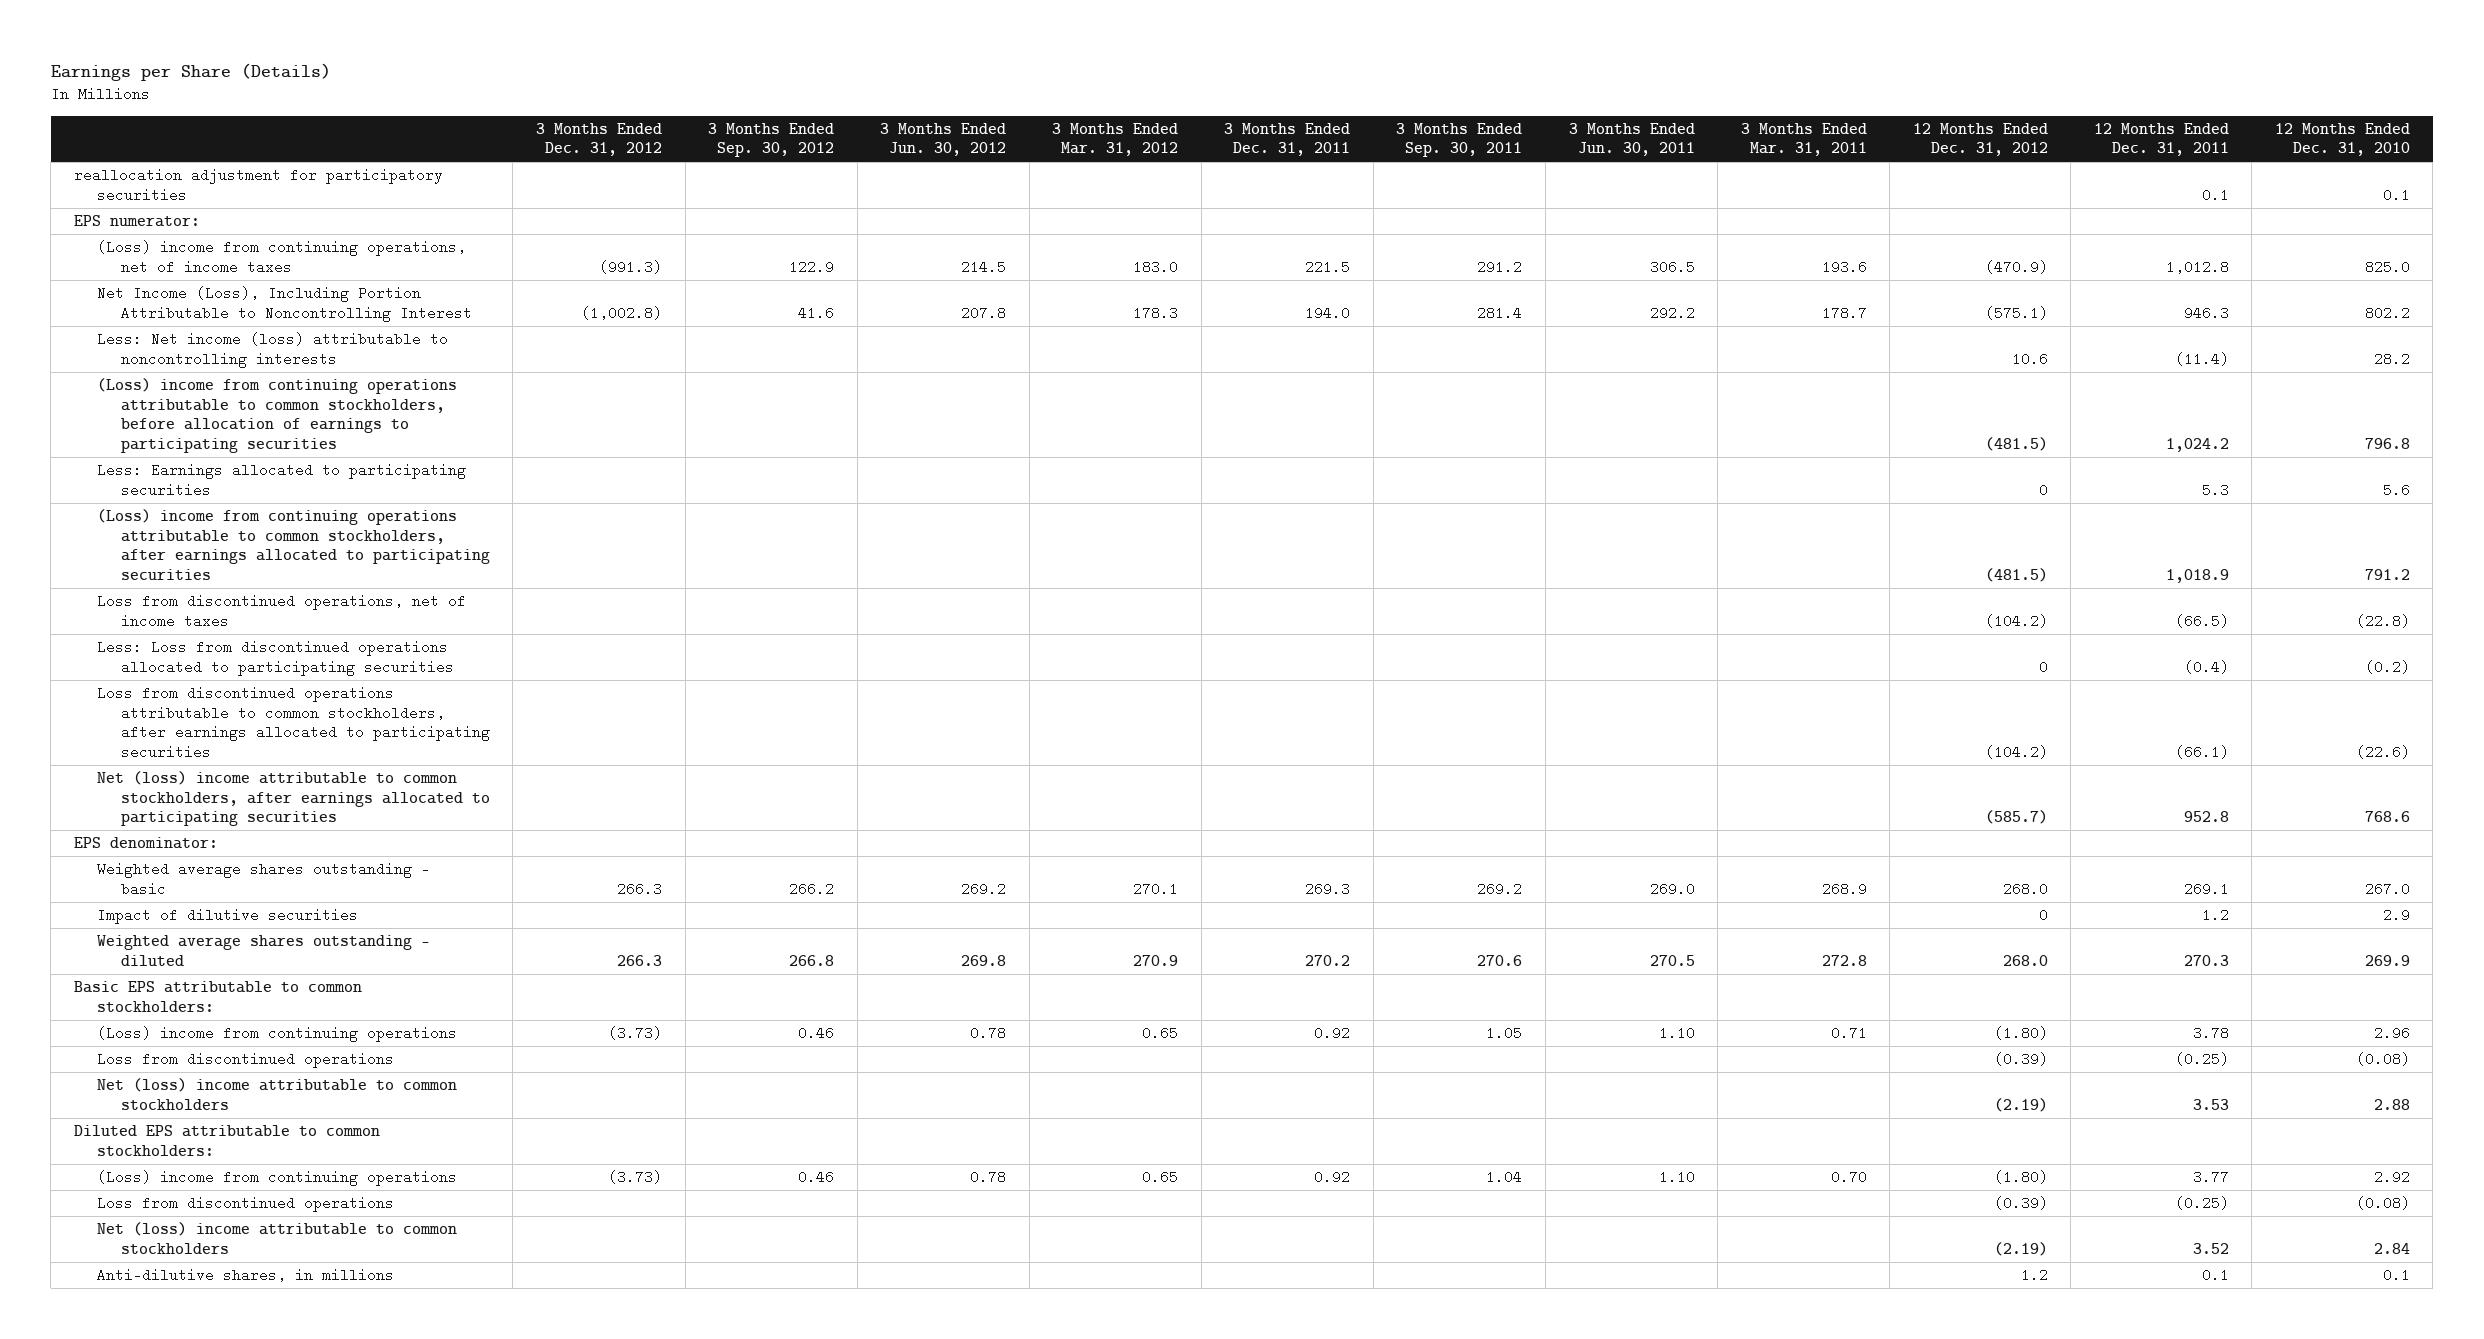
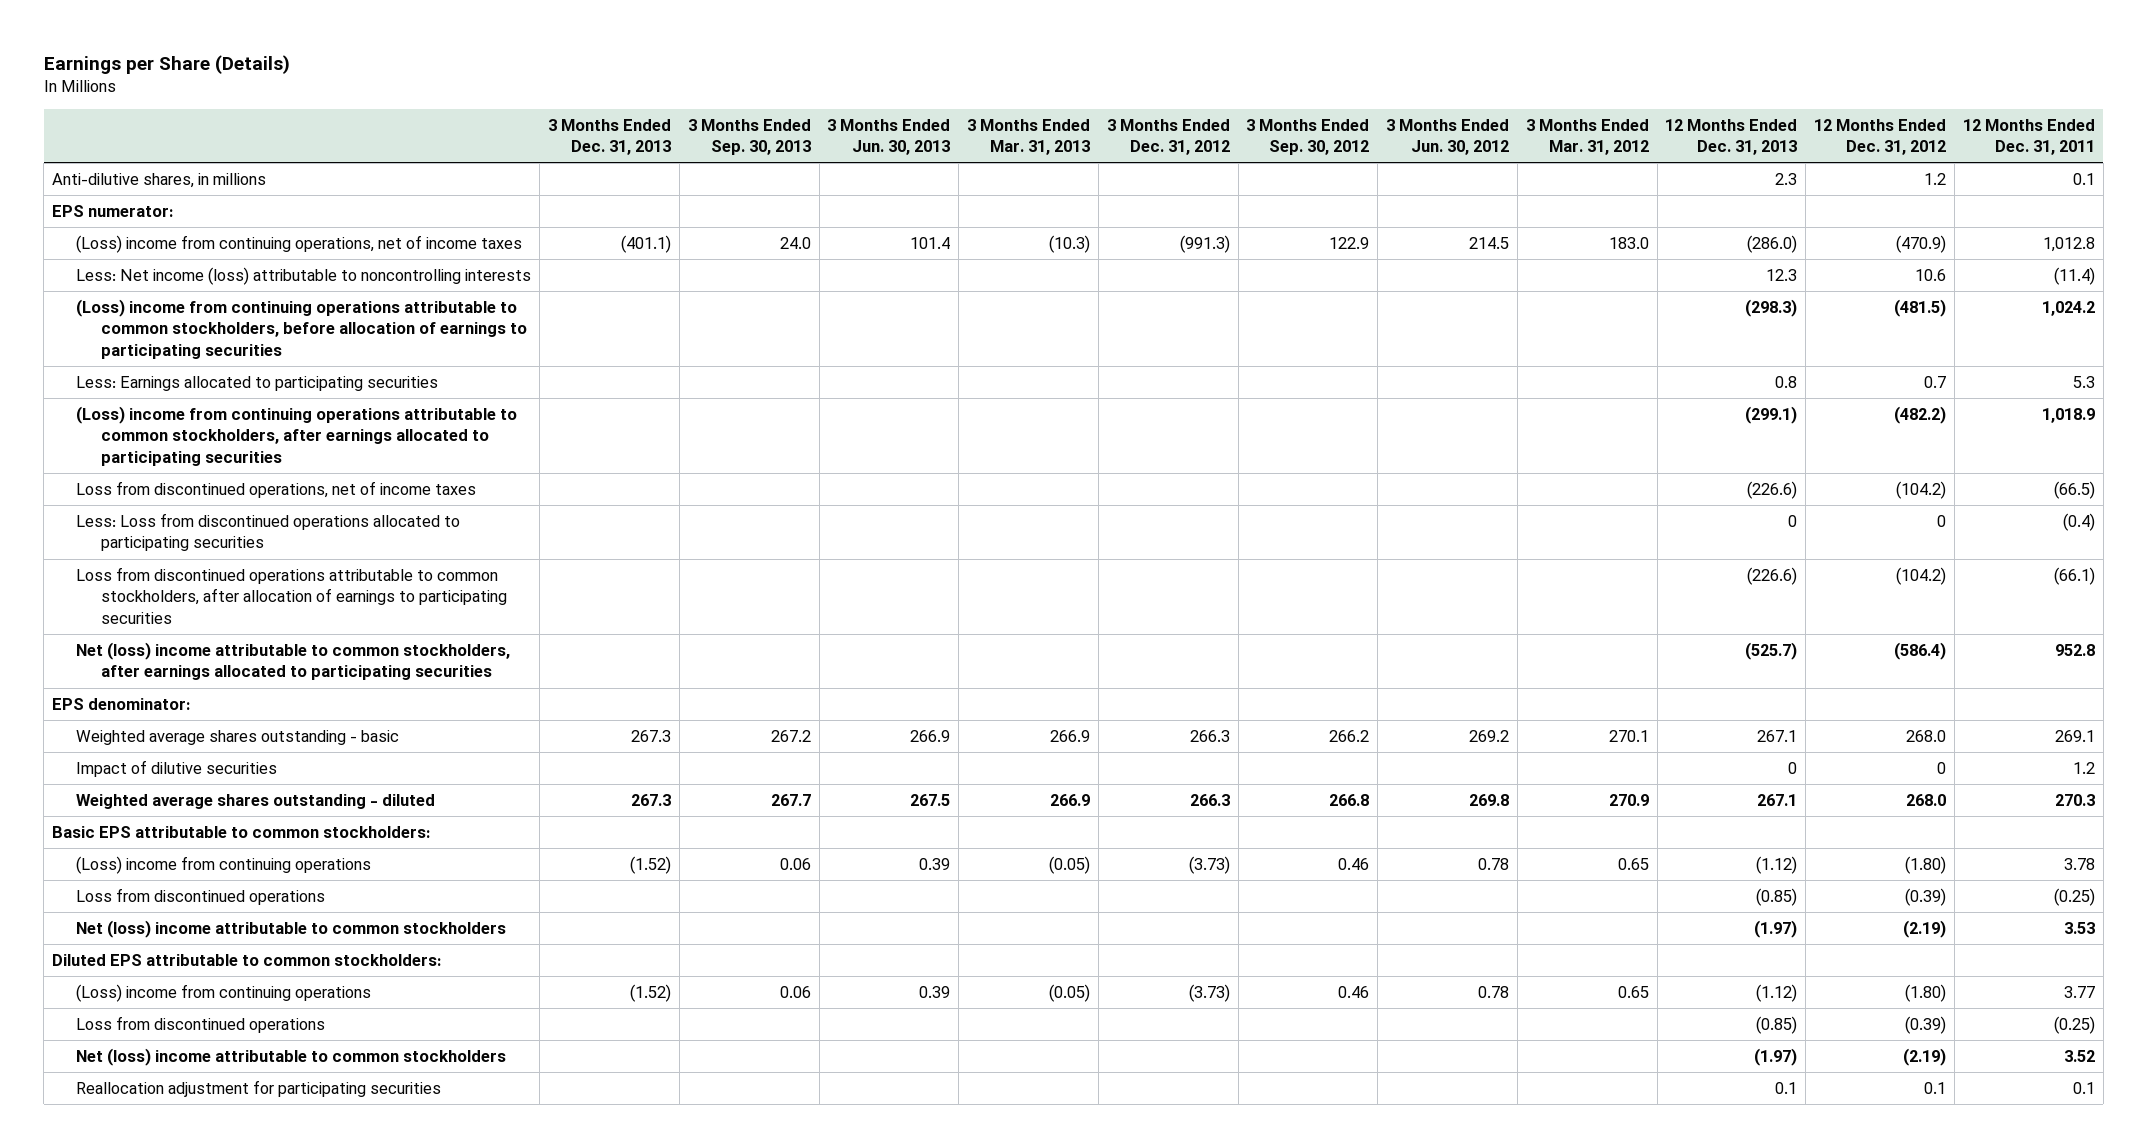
[1224,122,1351,157] 3 Months Ended Dec. 31, 2011 -> none
[1396,122,1523,158] 3 Months Ended Sep. 30, 2011 -> none
[1568,122,1695,157] 3 Months Ended Jun. 30, 2011 -> none
[1740,122,1867,157] 3 Months Ended Mar. 31, 2011 -> none
[2274,122,2410,157] 12 Months Ended Dec. 31, 2010 -> none
none -> [548,118,672,156] 3 Months Ended Dec. 31, 2013
none -> [687,118,811,156] 3 Months Ended Sep. 30, 2013
none -> [827,118,951,156] 3 Months Ended Jun. 30, 2013
none -> [967,118,1091,156] 3 Months Ended Mar. 31, 2013
none -> [1665,118,1798,156] 12 Months Ended Dec. 31, 2013
[73,168,443,202] reallocation adjustment for participatory securities -> none
[97,1268,395,1283] Anti-dilutive shares, in millions -> [52,173,267,189] Anti-dilutive shares, in millions
[97,286,472,322] Net Income (Loss), Including Portion Attributable to Noncontrolling Interest -> none
[2038,482,2048,497] 0 -> [1924,376,1947,389] 0.7
[1984,567,2048,582] (481.5) -> [1894,406,1947,425] (482.2)
[97,686,490,759] Loss from discontinued operations attributable to common stockholders, after earnings allocated to participating securities -> [76,567,507,624] Loss from discontinued operations attributable to common stockholders, after allocation of earnings to participating securities
[1984,810,2048,825] (585.7) -> [1894,642,1947,661] (586.4)
none -> [76,1080,442,1098] Reallocation adjustment for participating securities

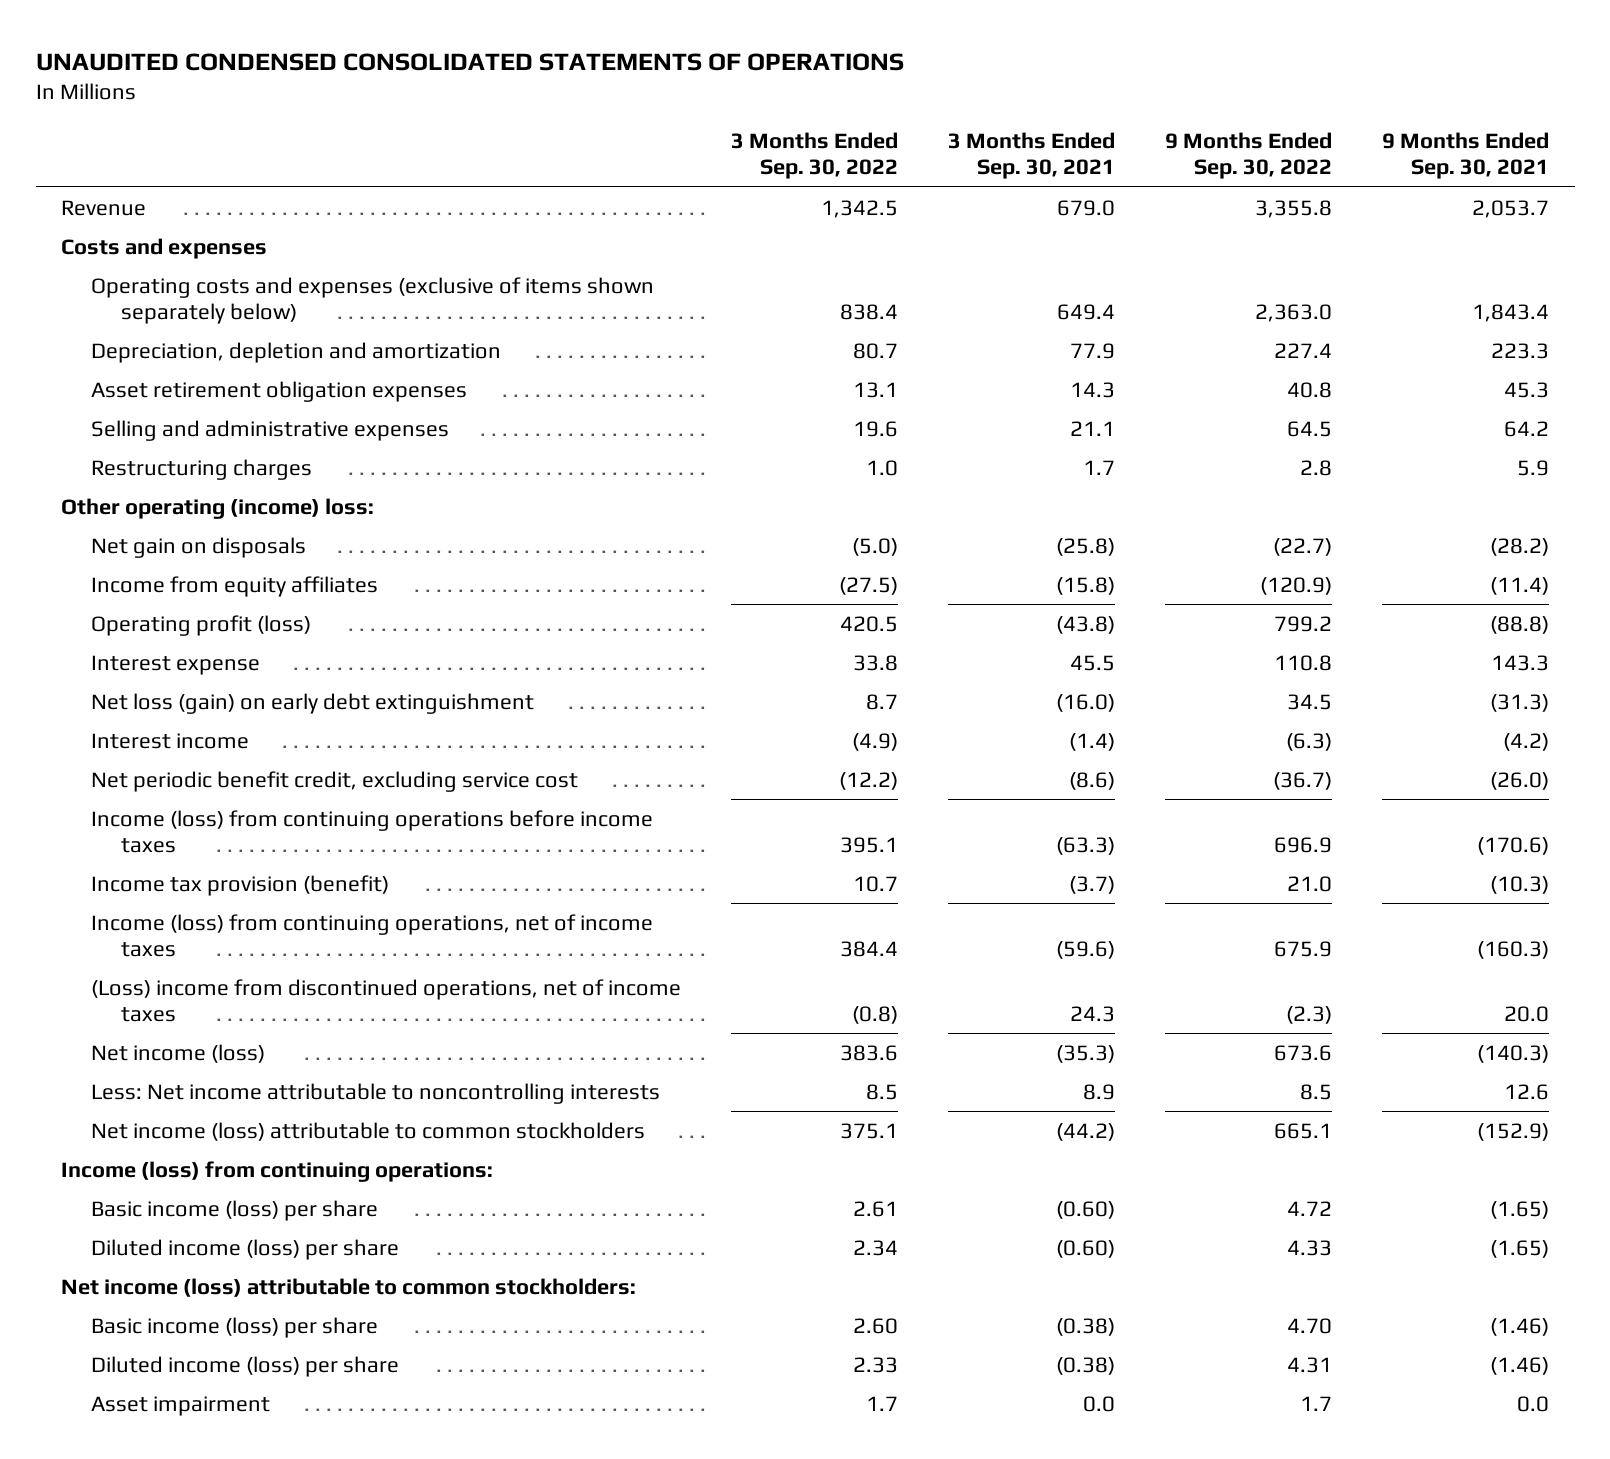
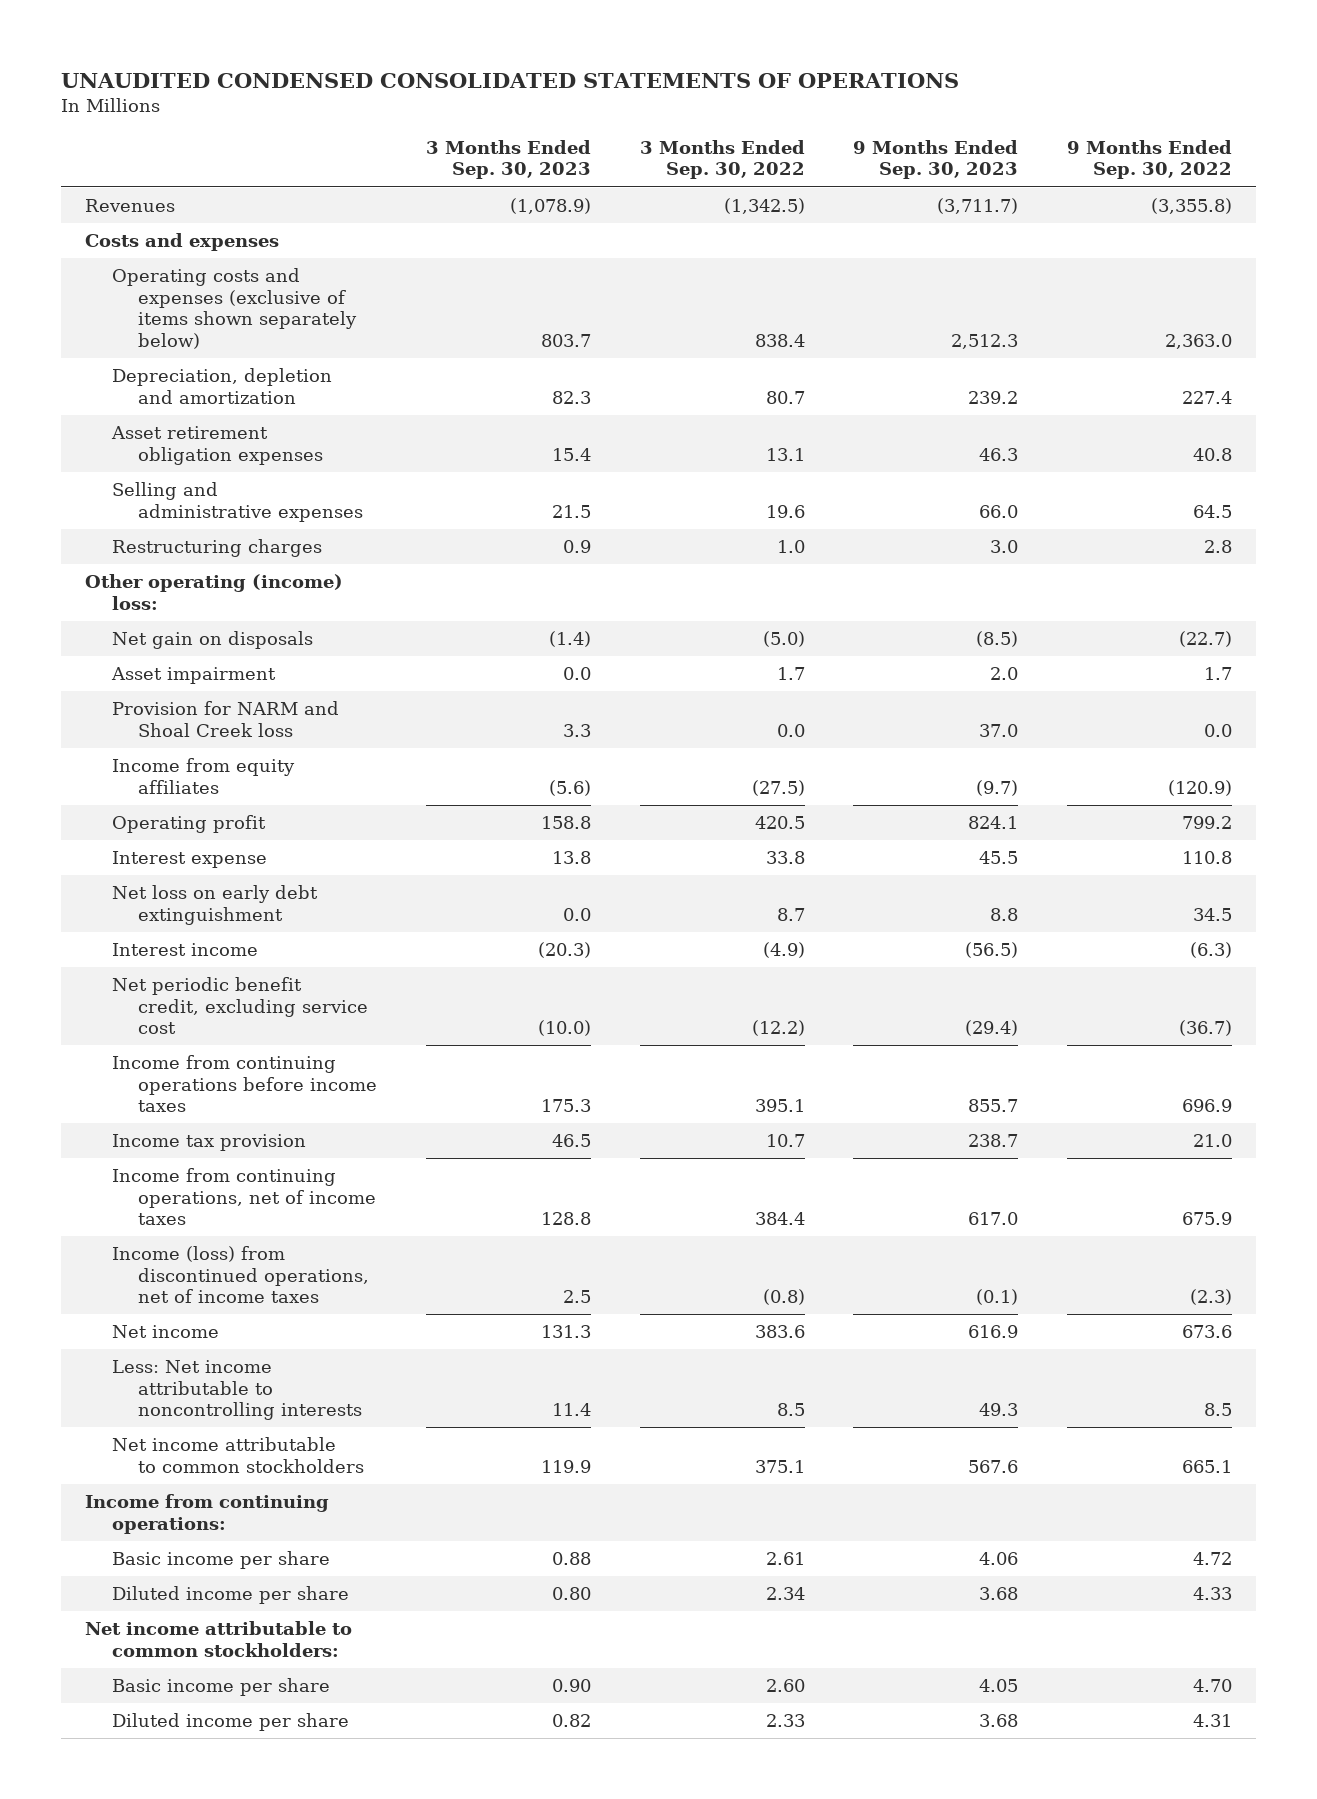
[948,131,1116,180] 3 Months Ended Sep. 30, 2021 -> none
[1382,131,1550,180] 9 Months Ended Sep. 30, 2021 -> none
none -> [426,139,592,180] 3 Months Ended Sep. 30, 2023
none -> [853,139,1019,180] 9 Months Ended Sep. 30, 2023
[60,199,146,216] Revenue -> none
none -> [85,199,176,213] Revenues
[90,1395,270,1416] Asset impairment -> [110,667,276,685] Asset impairment
none -> [111,701,339,737] Provision for NARM and Shoal Creek loss
[90,614,311,636] Operating profit (loss) -> [111,815,266,834] Operating profit
[90,692,534,714] Net loss (gain) on early debt extinguishment -> [111,885,318,925] Net loss on early debt extinguishment
[90,809,653,854] Income (loss) from continuing operations before income taxes -> [111,1055,378,1113] Income from continuing operations before income taxes
[90,874,389,896] Income tax provision (benefit) -> [111,1134,306,1152] Income tax provision
[90,913,653,958] Income (loss) from continuing operations, net of income taxes -> [111,1168,377,1226] Income from continuing operations, net of income taxes
[90,978,681,1023] (Loss) income from discontinued operations, net of income taxes -> [111,1246,370,1304] Income (loss) from discontinued operations, net of income taxes
[90,1043,265,1063] Net income (loss) -> [111,1325,219,1339] Net income
[90,1121,645,1141] Net income (loss) attributable to common stockholders -> [111,1437,365,1473] Net income attributable to common stockholders
[60,1160,493,1182] Income (loss) from continuing operations: -> [85,1494,330,1534] Income from continuing operations:
[90,1199,378,1221] Basic income (loss) per share -> [111,1551,330,1570] Basic income per share
[90,1238,399,1260] Diluted income (loss) per share -> [111,1586,349,1605] Diluted income per share
[60,1277,636,1297] Net income (loss) attributable to common stockholders: -> [85,1621,353,1657] Net income attributable to common stockholders:
[90,1316,378,1338] Basic income (loss) per share -> [111,1678,330,1697] Basic income per share
[90,1355,399,1377] Diluted income (loss) per share -> [111,1713,349,1732] Diluted income per share

